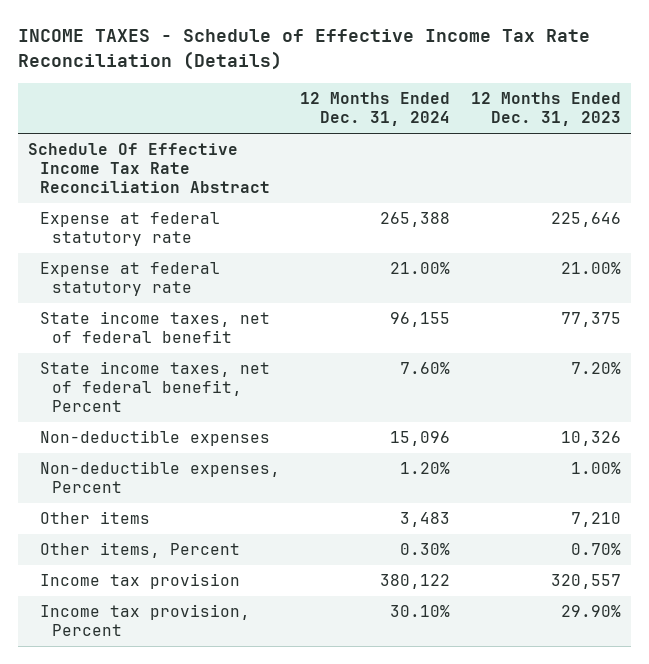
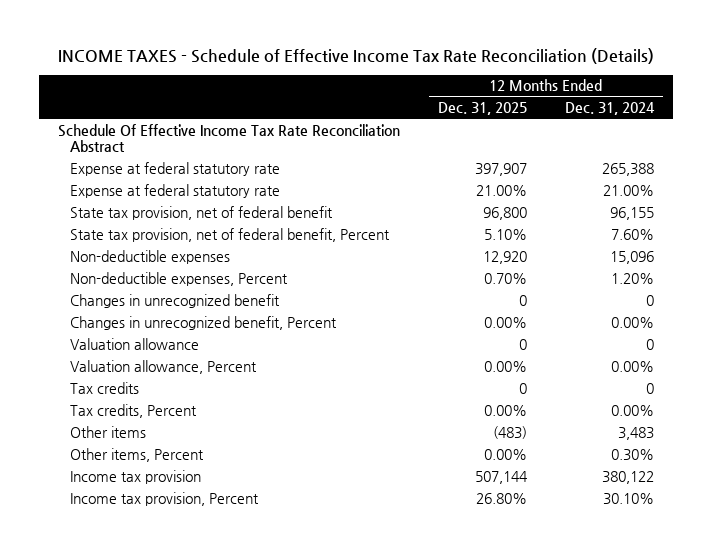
[470,92,621,127] 12 Months Ended Dec. 31, 2023 -> none
none -> [438,102,528,116] Dec. 31, 2025
[39,311,270,344] State income taxes, net of federal benefit -> [70,205,334,220] State tax provision, net of federal benefit
[39,361,270,412] State income taxes, net of federal benefit, Percent -> [70,227,391,242] State tax provision, net of federal benefit, Percent
none -> [70,293,281,308] Changes in unrecognized benefit
none -> [70,315,338,330] Changes in unrecognized benefit, Percent
none -> [70,337,200,350] Valuation allowance
none -> [70,359,258,374] Valuation allowance, Percent
none -> [70,381,140,394] Tax credits
none -> [70,403,198,418] Tax credits, Percent

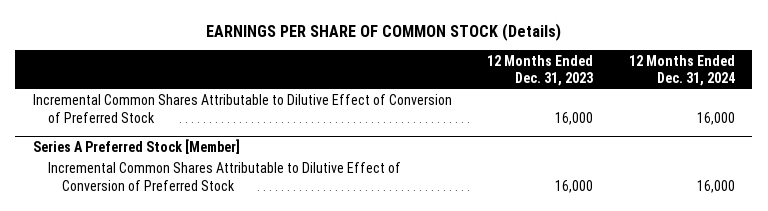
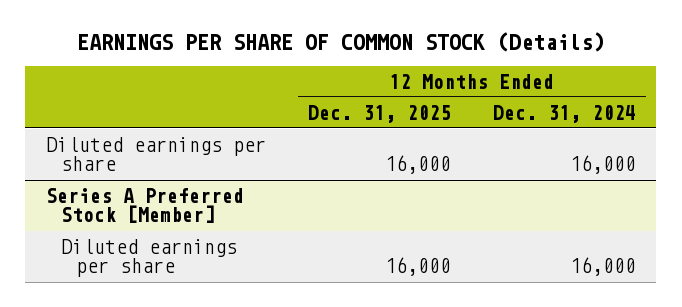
[487,54,594,87] 12 Months Ended Dec. 31, 2023 -> none
none -> [307,104,451,123] Dec. 31, 2025
[32,94,452,123] Incremental Common Shares Attributable to Dilutive Effect of Conversion of Preferred Stock -> [46,136,267,172] Diluted earnings per share
[47,162,401,191] Incremental Common Shares Attributable to Dilutive Effect of Conversion of Preferred Stock -> [61,238,238,278] Diluted earnings per share

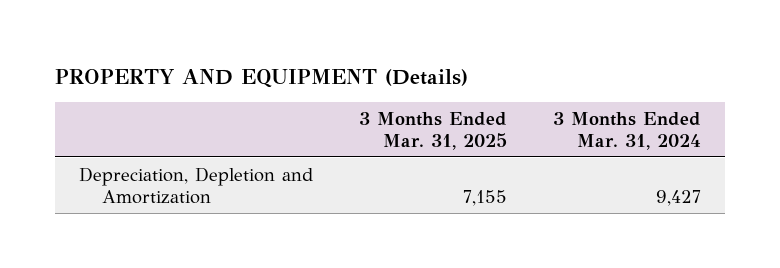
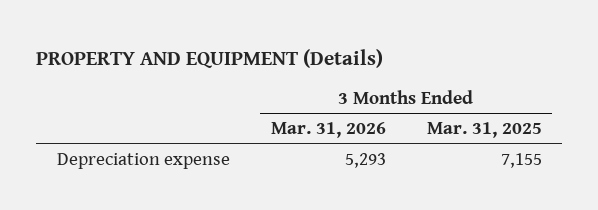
[553,111,702,151] 3 Months Ended Mar. 31, 2024 -> none
none -> [270,121,386,138] Mar. 31, 2026
[78,166,313,204] Depreciation, Depletion and Amortization -> [56,152,230,169] Depreciation expense

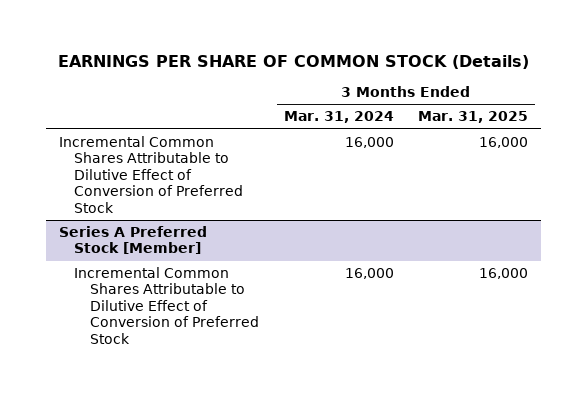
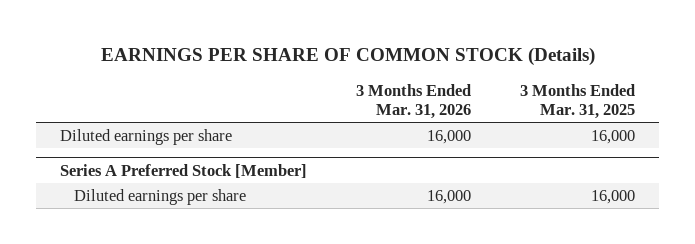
[283,111,394,124] Mar. 31, 2024 -> none
none -> [356,83,472,119] 3 Months Ended Mar. 31, 2026
[58,135,244,213] Incremental Common Shares Attributable to Dilutive Effect of Conversion of Preferred Stock -> [60,129,233,146] Diluted earnings per share
[74,266,259,344] Incremental Common Shares Attributable to Dilutive Effect of Conversion of Preferred Stock -> [74,189,247,206] Diluted earnings per share

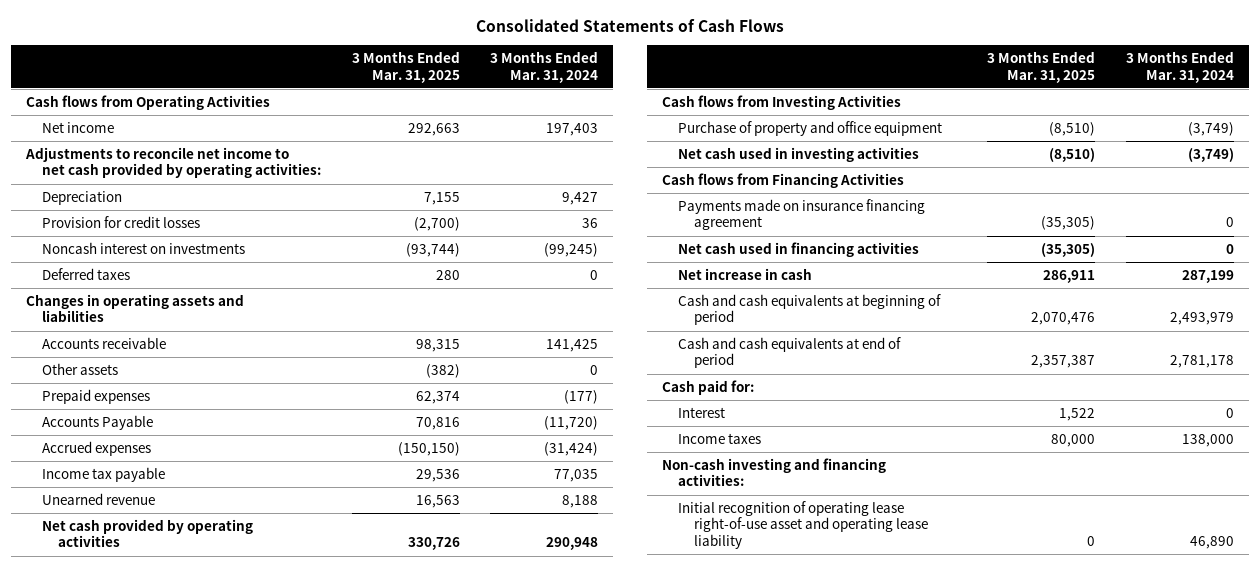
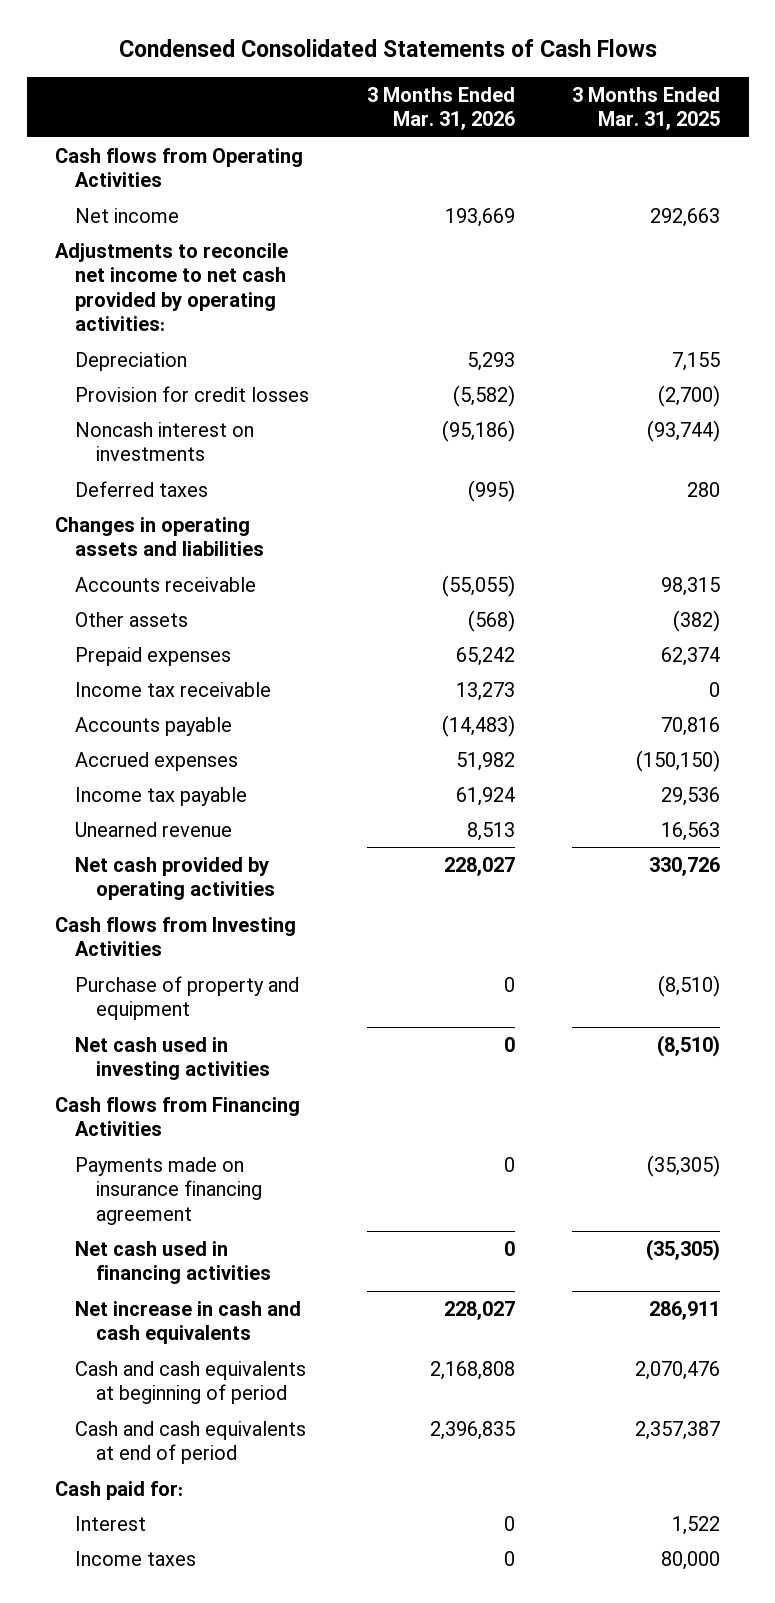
[476,18,785,32] Consolidated Statements of Cash Flows -> [118,39,657,58] Condensed Consolidated Statements of Cash Flows
[490,51,599,83] 3 Months Ended Mar. 31, 2024 -> none
none -> [366,86,515,131] 3 Months Ended Mar. 31, 2026
none -> [75,681,272,697] Income tax receivable
[42,414,154,430] Accounts Payable -> [75,716,233,736] Accounts payable
[678,120,943,136] Purchase of property and office equipment -> [75,975,300,1021] Purchase of property and equipment
[678,267,813,280] Net increase in cash -> [75,1300,302,1345] Net increase in cash and cash equivalents
[662,457,887,487] Non-cash investing and financing activities: -> none
[678,500,928,549] Initial recognition of operating lease right-of-use asset and operating lease liability -> none

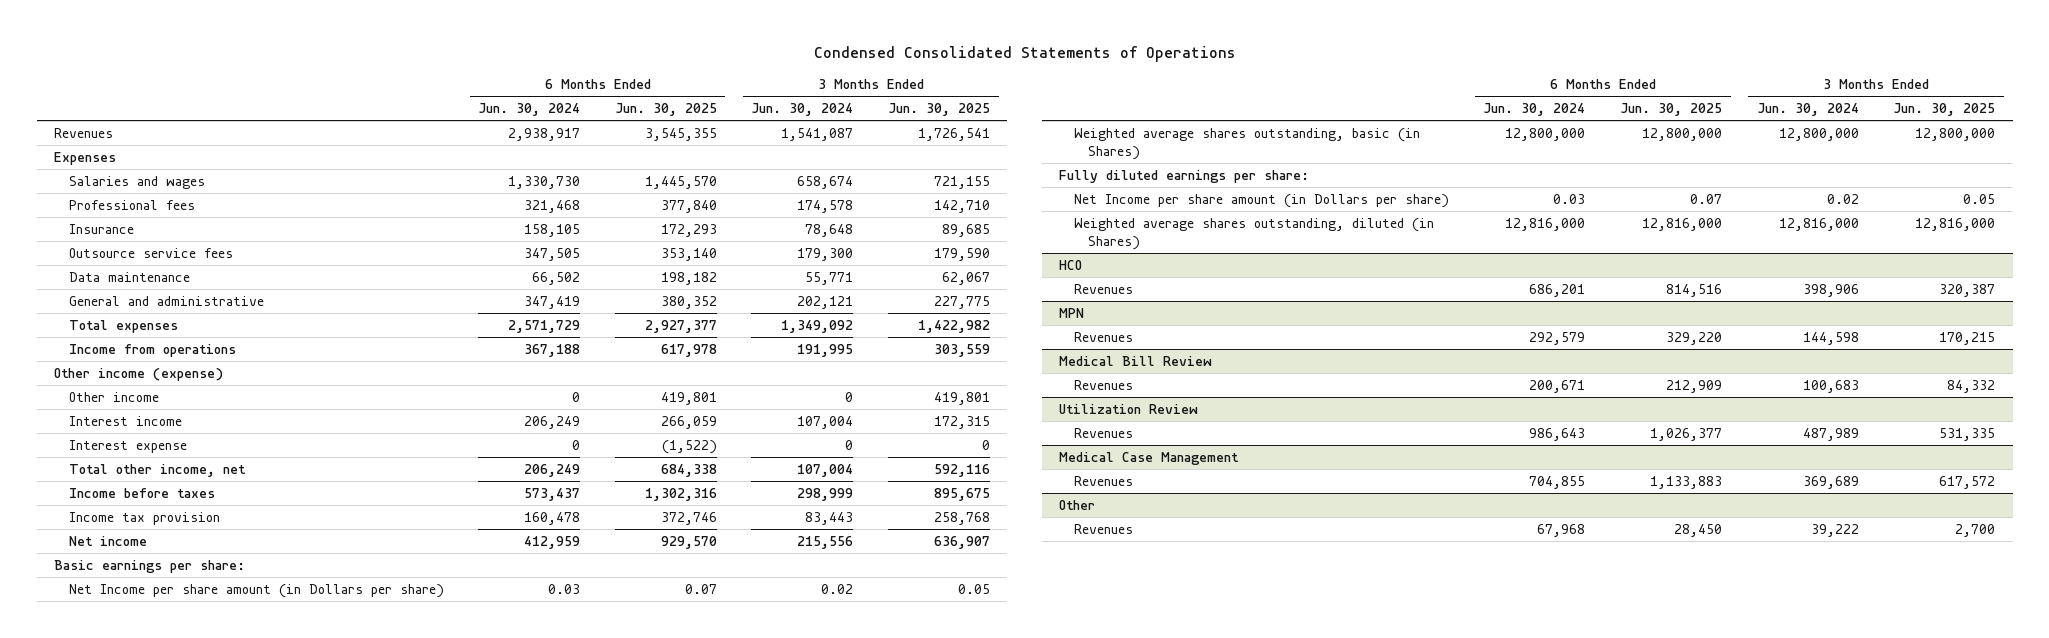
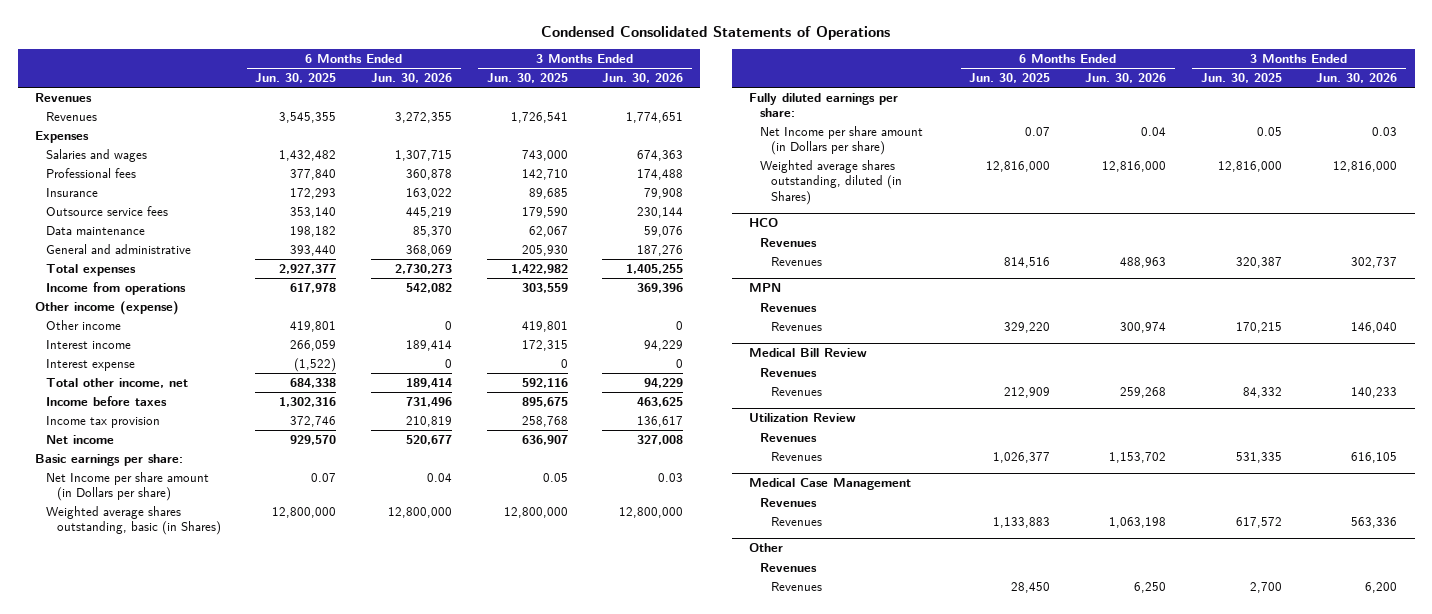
[478,103,581,117] Jun. 30, 2024 -> none
[751,103,854,117] Jun. 30, 2024 -> none
none -> [370,73,452,84] Jun. 30, 2026
none -> [602,73,684,84] Jun. 30, 2026
none -> [34,92,92,102] Revenues
[644,175,717,189] 1,445,570 -> [279,149,337,161] 1,432,482
[933,175,990,189] 721,155 -> [521,149,568,161] 743,000
[660,295,717,309] 380,352 -> [290,244,337,256] 393,440
[933,295,990,309] 227,775 -> [521,244,568,256] 205,930
none -> [759,237,817,247] Revenues
none -> [759,302,817,312] Revenues
none -> [759,367,817,377] Revenues
none -> [759,432,817,442] Revenues
none -> [759,497,817,507] Revenues
none -> [759,562,817,572] Revenues

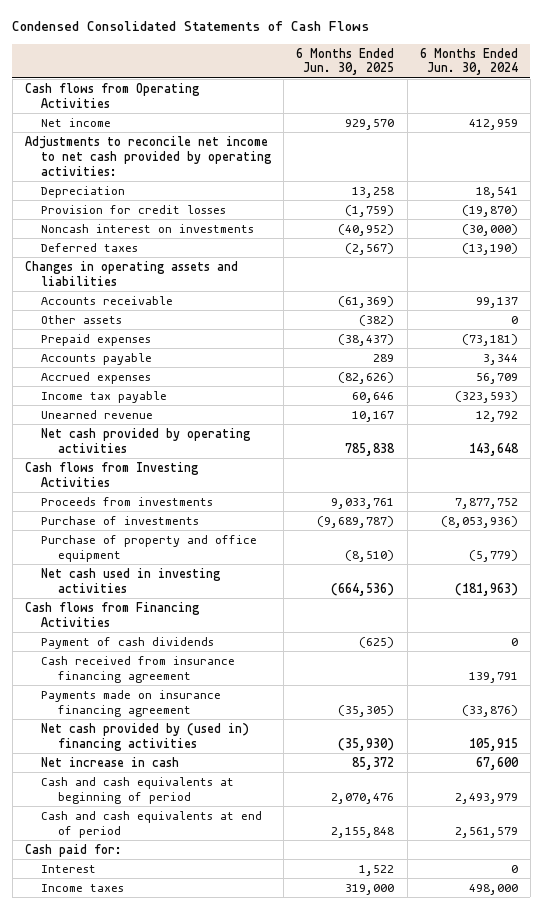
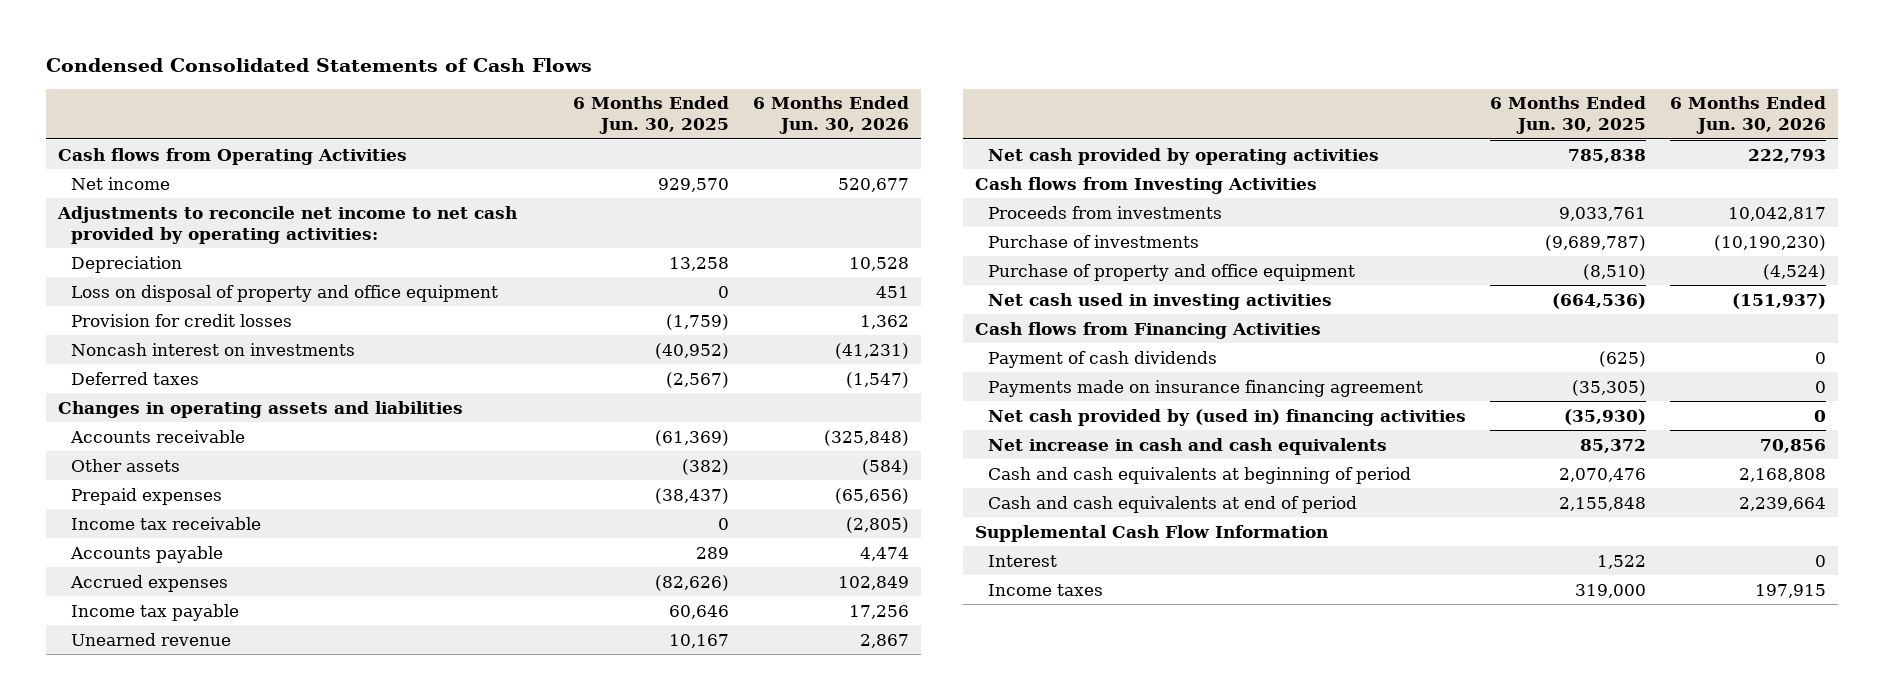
[419,47,518,76] 6 Months Ended Jun. 30, 2024 -> none
none -> [753,96,910,135] 6 Months Ended Jun. 30, 2026
none -> [71,284,499,302] Loss on disposal of property and office equipment
none -> [71,516,262,530] Income tax receivable
[41,655,236,683] Cash received from insurance financing agreement -> none
[41,756,180,767] Net increase in cash -> [987,437,1387,455] Net increase in cash and cash equivalents
[24,843,122,857] Cash paid for: -> none
none -> [974,524,1328,542] Supplemental Cash Flow Information

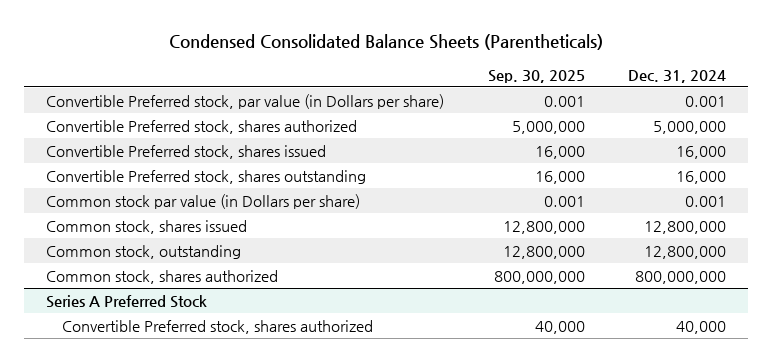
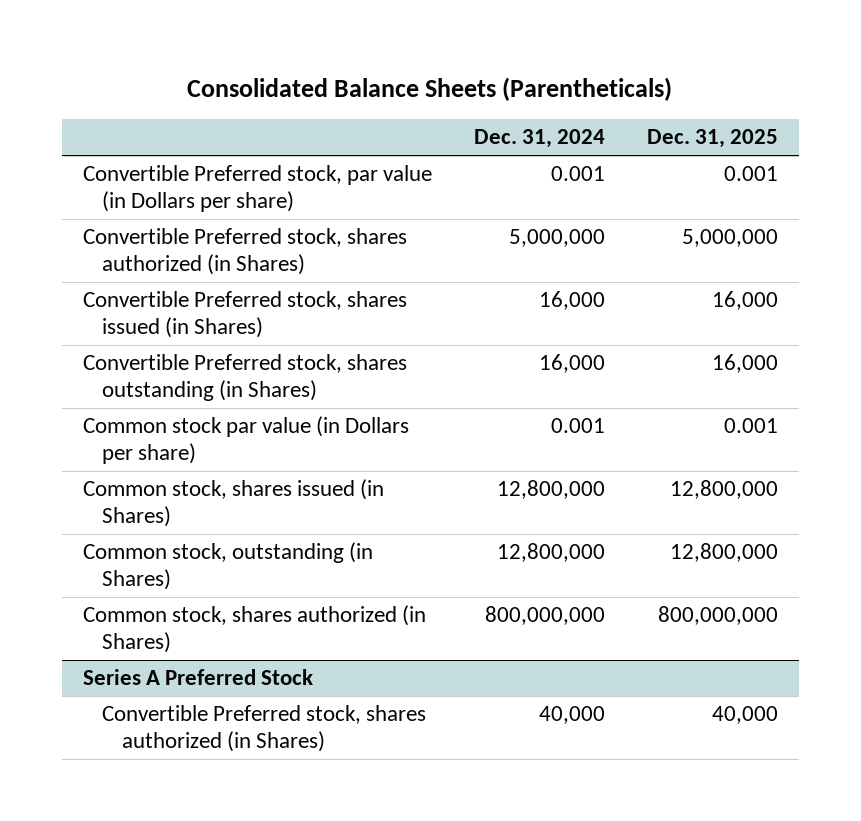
[169,34,604,51] Condensed Consolidated Balance Sheets (Parentheticals) -> [187,76,673,101] Consolidated Balance Sheets (Parentheticals)
[487,69,585,83] Sep. 30, 2025 -> none
none -> [646,129,778,149] Dec. 31, 2025
[45,119,357,134] Convertible Preferred stock, shares authorized -> [82,228,407,276] Convertible Preferred stock, shares authorized (in Shares)
[45,144,326,159] Convertible Preferred stock, shares issued -> [82,291,407,339] Convertible Preferred stock, shares issued (in Shares)
[45,169,366,184] Convertible Preferred stock, shares outstanding -> [82,354,407,402] Convertible Preferred stock, shares outstanding (in Shares)
[45,219,247,234] Common stock, shares issued -> [82,479,384,528] Common stock, shares issued (in Shares)
[45,244,241,259] Common stock, outstanding -> [82,542,373,591] Common stock, outstanding (in Shares)
[45,269,278,284] Common stock, shares authorized -> [82,605,426,654] Common stock, shares authorized (in Shares)
[62,319,374,334] Convertible Preferred stock, shares authorized -> [102,705,427,753] Convertible Preferred stock, shares authorized (in Shares)

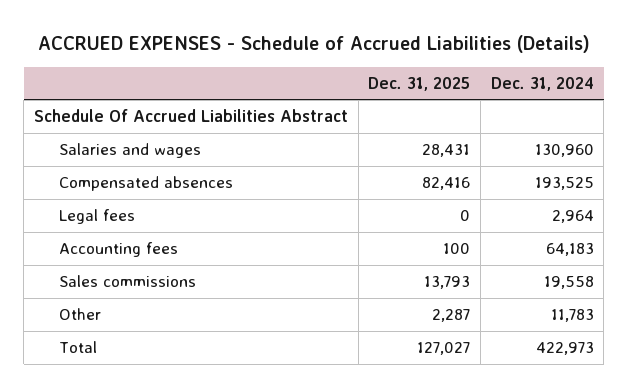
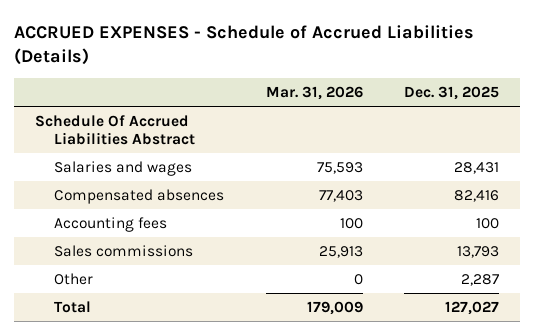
[490,76,594,91] Dec. 31, 2024 -> none
none -> [265,85,363,100] Mar. 31, 2026
[59,209,136,225] Legal fees -> none

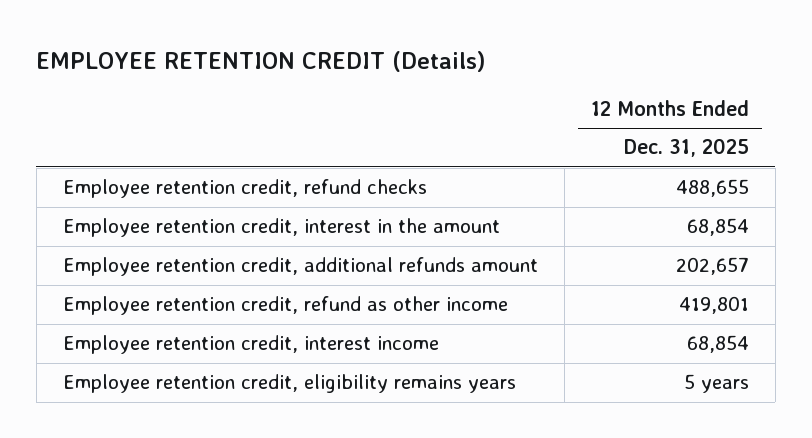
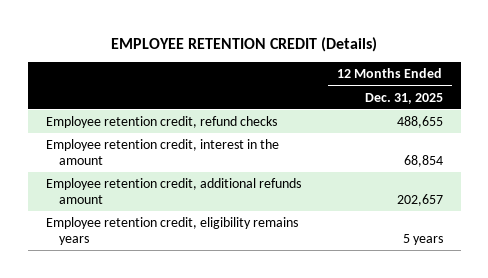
[62,296,508,316] Employee retention credit, refund as other income -> none
[62,335,439,355] Employee retention credit, interest income -> none

